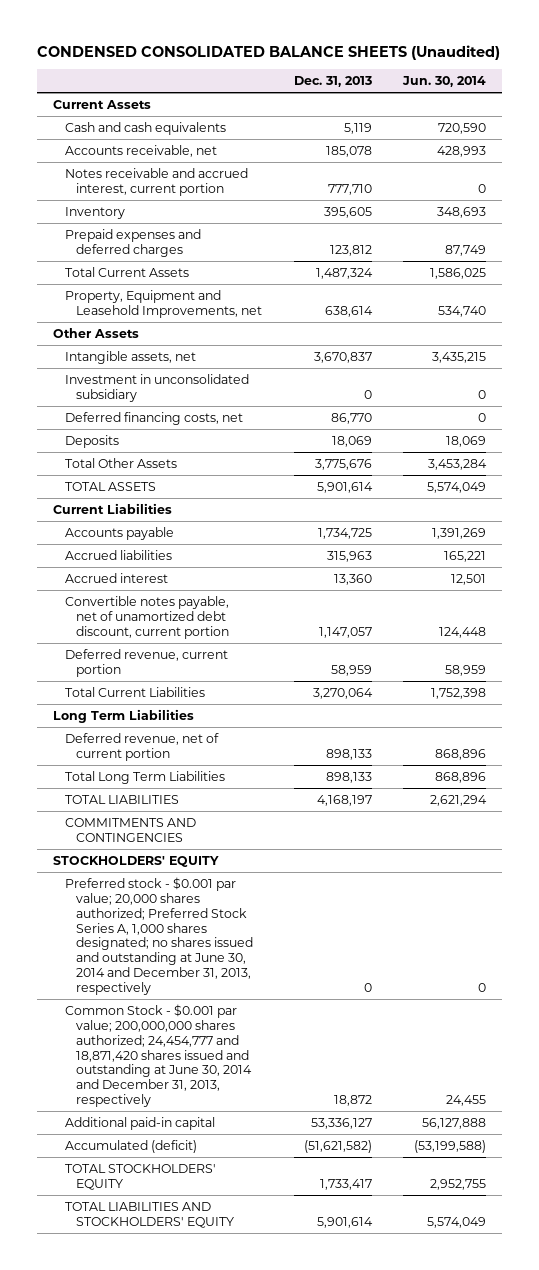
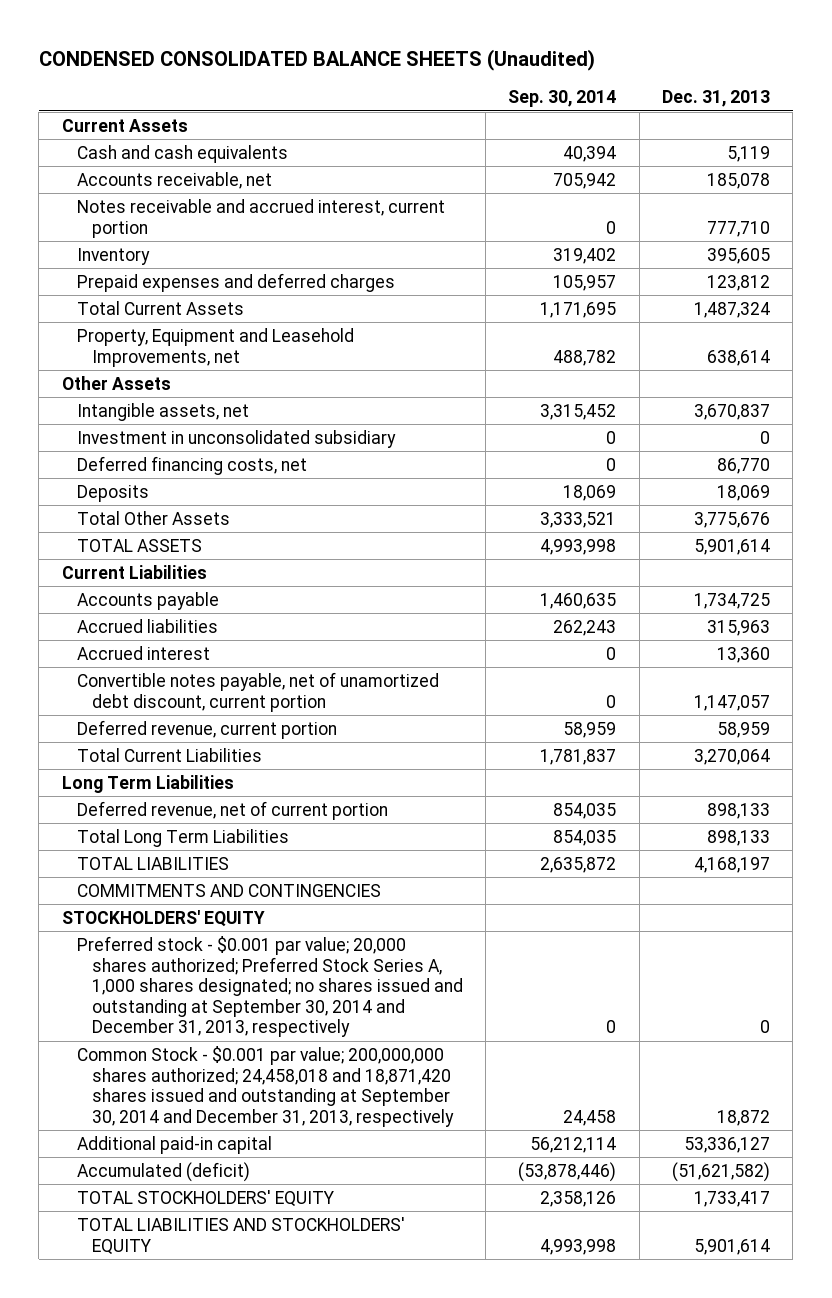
[402,76,487,88] Jun. 30, 2014 -> none
none -> [508,90,617,108] Sep. 30, 2014
[64,876,254,996] Preferred stock - $0.001 par value; 20,000 shares authorized; Preferred Stock Series A, 1,000 shares designated; no shares issued and outstanding at June 30, 2014 and December 31, 2013, respectively -> [76,935,463,1038] Preferred stock - $0.001 par value; 20,000 shares authorized; Preferred Stock Series A, 1,000 shares designated; no shares issued and outstanding at September 30, 2014 and December 31, 2013, respectively
[64,1003,253,1108] Common Stock - $0.001 par value; 200,000,000 shares authorized; 24,454,777 and 18,871,420 shares issued and outstanding at June 30, 2014 and December 31, 2013, respectively -> [76,1045,454,1127] Common Stock - $0.001 par value; 200,000,000 shares authorized; 24,458,018 and 18,871,420 shares issued and outstanding at September 30, 2014 and December 31, 2013, respectively

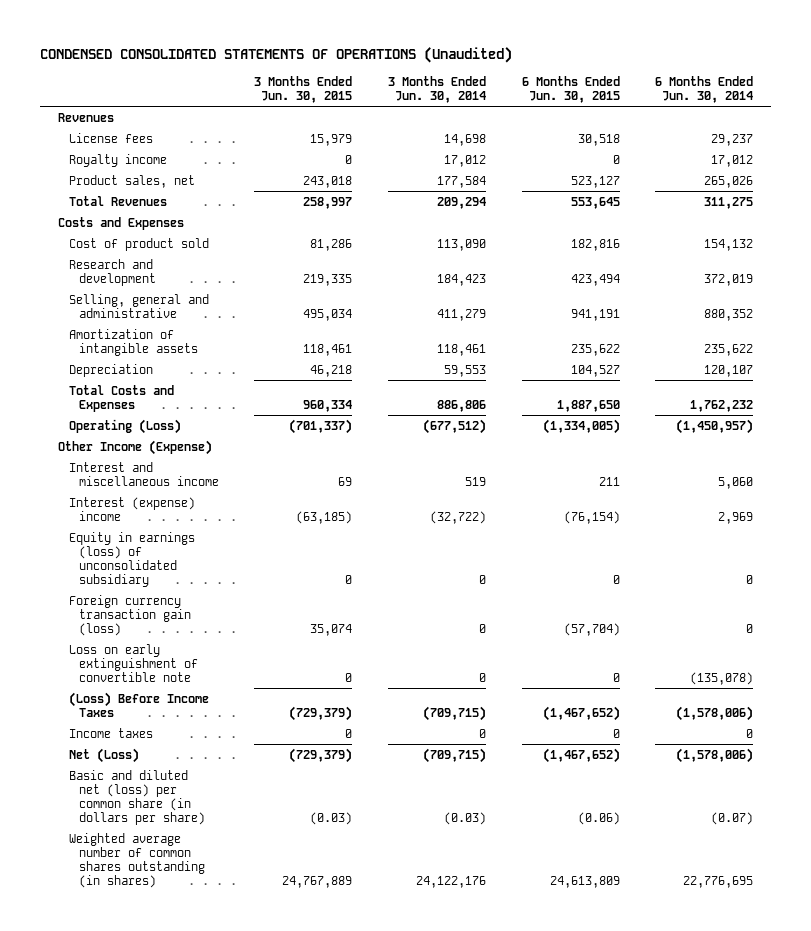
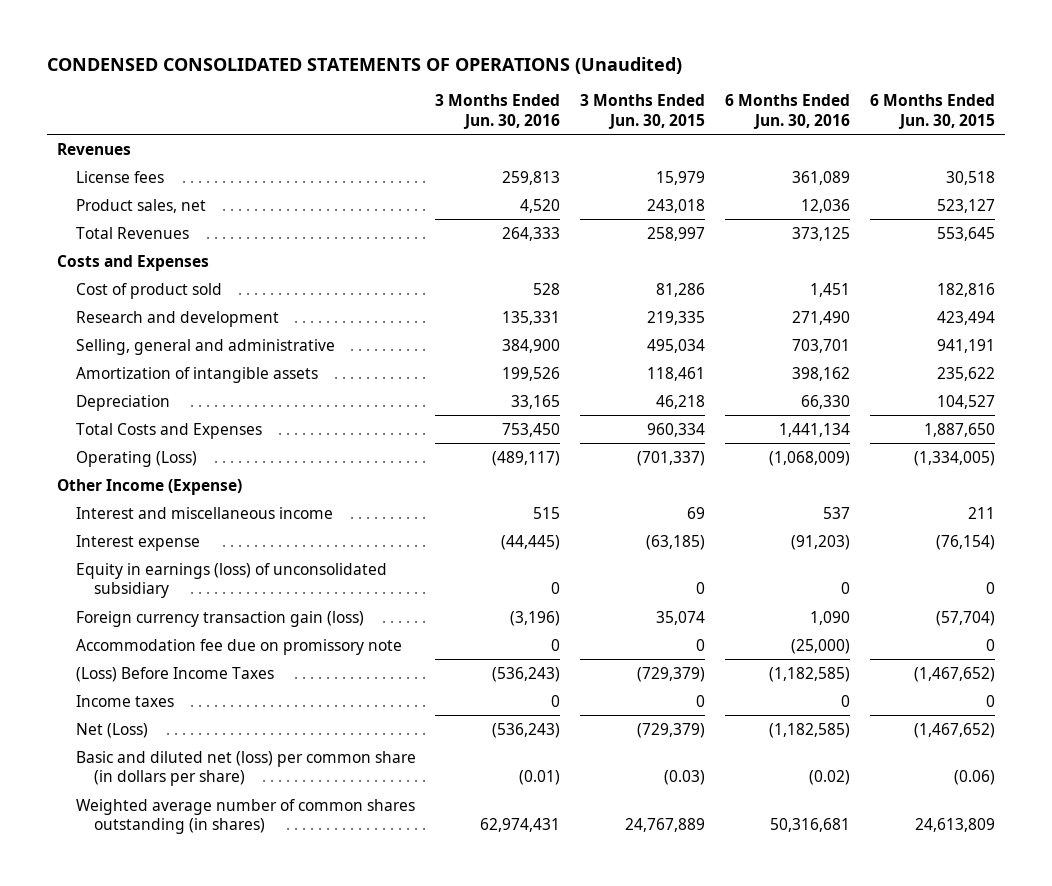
[388,75,487,103] 3 Months Ended Jun. 30, 2014 -> none
[655,75,754,103] 6 Months Ended Jun. 30, 2014 -> none
none -> [435,93,561,129] 3 Months Ended Jun. 30, 2016
none -> [725,93,851,129] 6 Months Ended Jun. 30, 2016
[68,153,167,167] Royalty income -> none
[68,496,195,521] Interest (expense) income -> [75,534,200,551] Interest expense
[68,643,198,682] Loss on early extinguishment of convertible note -> none
none -> [75,638,402,655] Accommodation fee due on promissory note

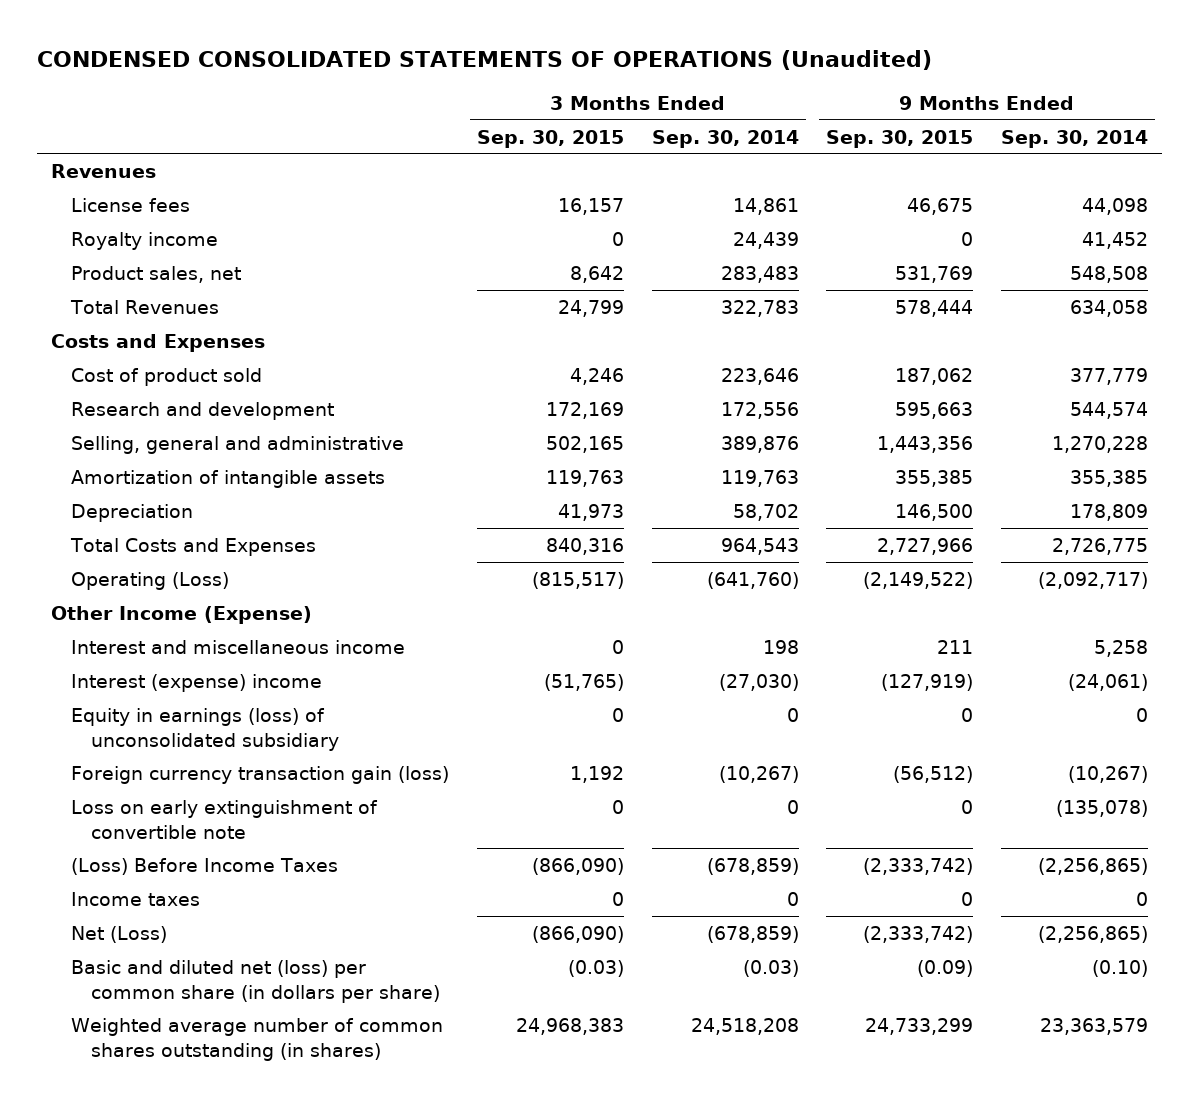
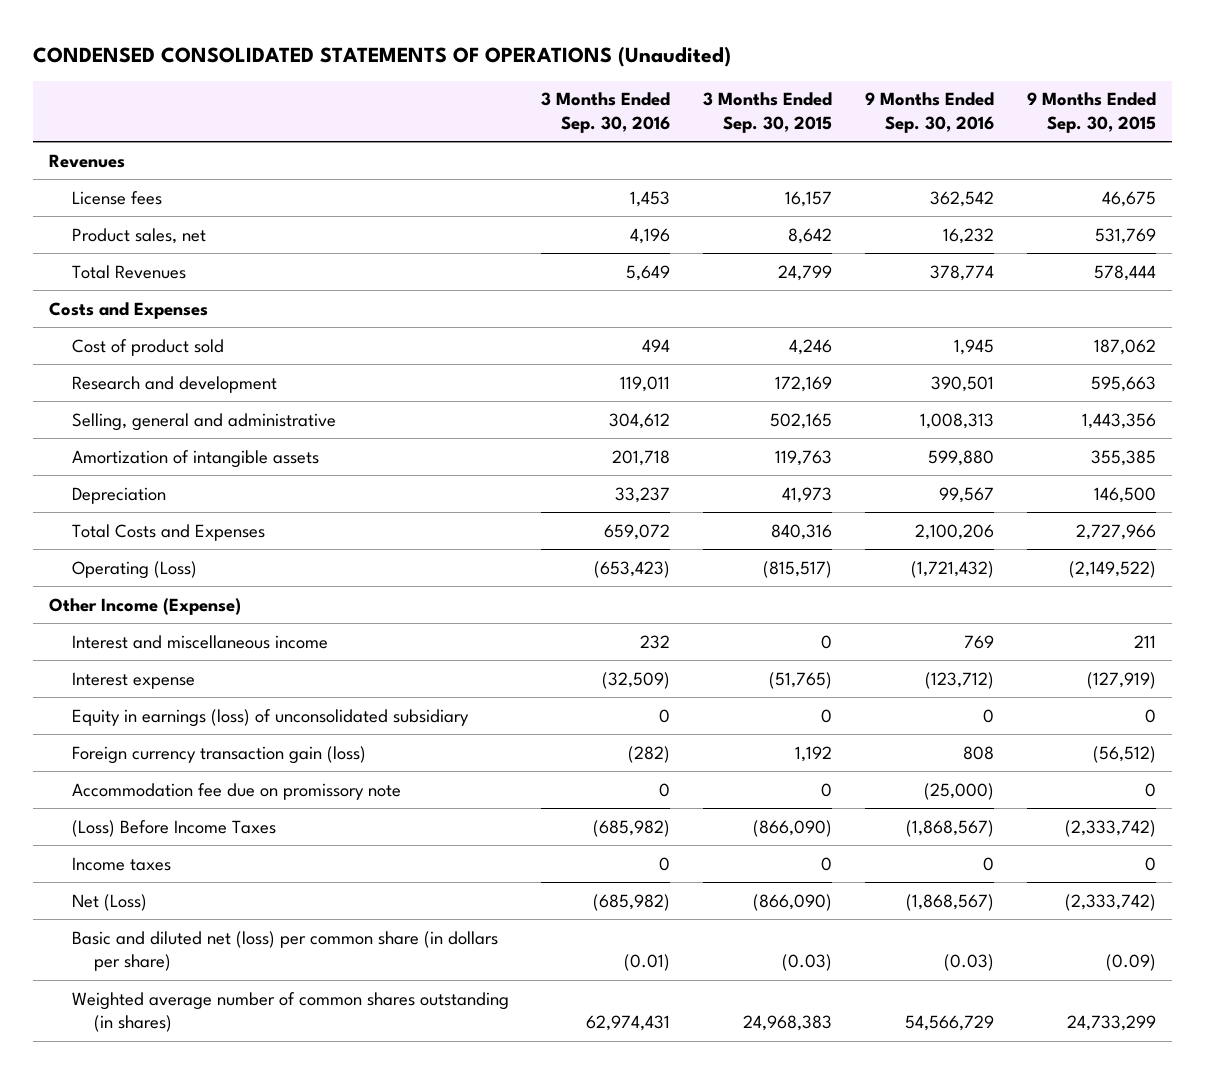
[651,129,799,148] Sep. 30, 2014 -> none
[1001,129,1149,148] Sep. 30, 2014 -> none
none -> [541,92,671,133] 3 Months Ended Sep. 30, 2016
none -> [864,92,994,133] 9 Months Ended Sep. 30, 2016
[71,231,219,250] Royalty income -> none
[71,673,323,692] Interest (expense) income -> [71,671,195,689] Interest expense
[71,799,379,839] Loss on early extinguishment of convertible note -> none
none -> [71,782,401,800] Accommodation fee due on promissory note

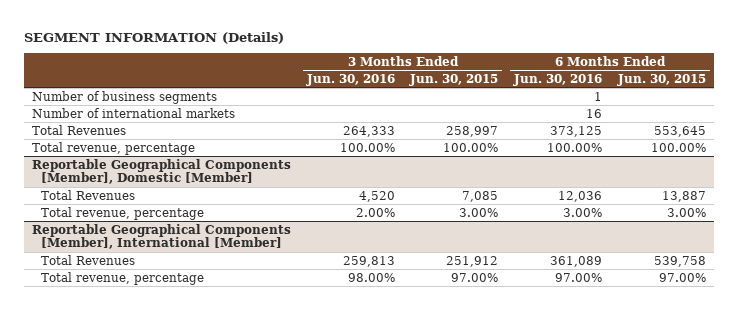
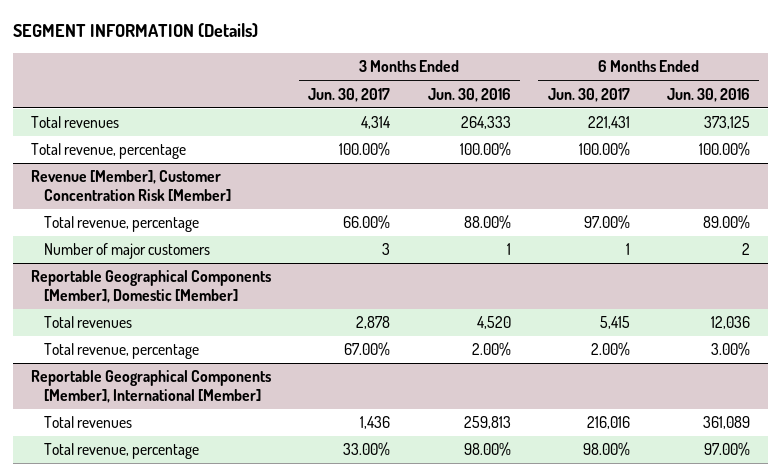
[409,73,499,86] Jun. 30, 2015 -> none
[617,73,707,86] Jun. 30, 2015 -> none
none -> [308,87,391,102] Jun. 30, 2017
none -> [547,87,630,102] Jun. 30, 2017
[31,90,217,104] Number of business segments -> none
[31,107,235,118] Number of international markets -> none
[31,124,126,135] Total Revenues -> [31,116,120,129] Total revenues
none -> [31,170,232,201] Revenue [Member], Customer Concentration Risk [Member]
none -> [44,216,200,233] Total revenue, percentage
none -> [44,243,211,260] Number of major customers
[41,189,136,200] Total Revenues -> [44,316,133,329] Total revenues
[41,254,136,265] Total Revenues -> [44,416,133,429] Total revenues

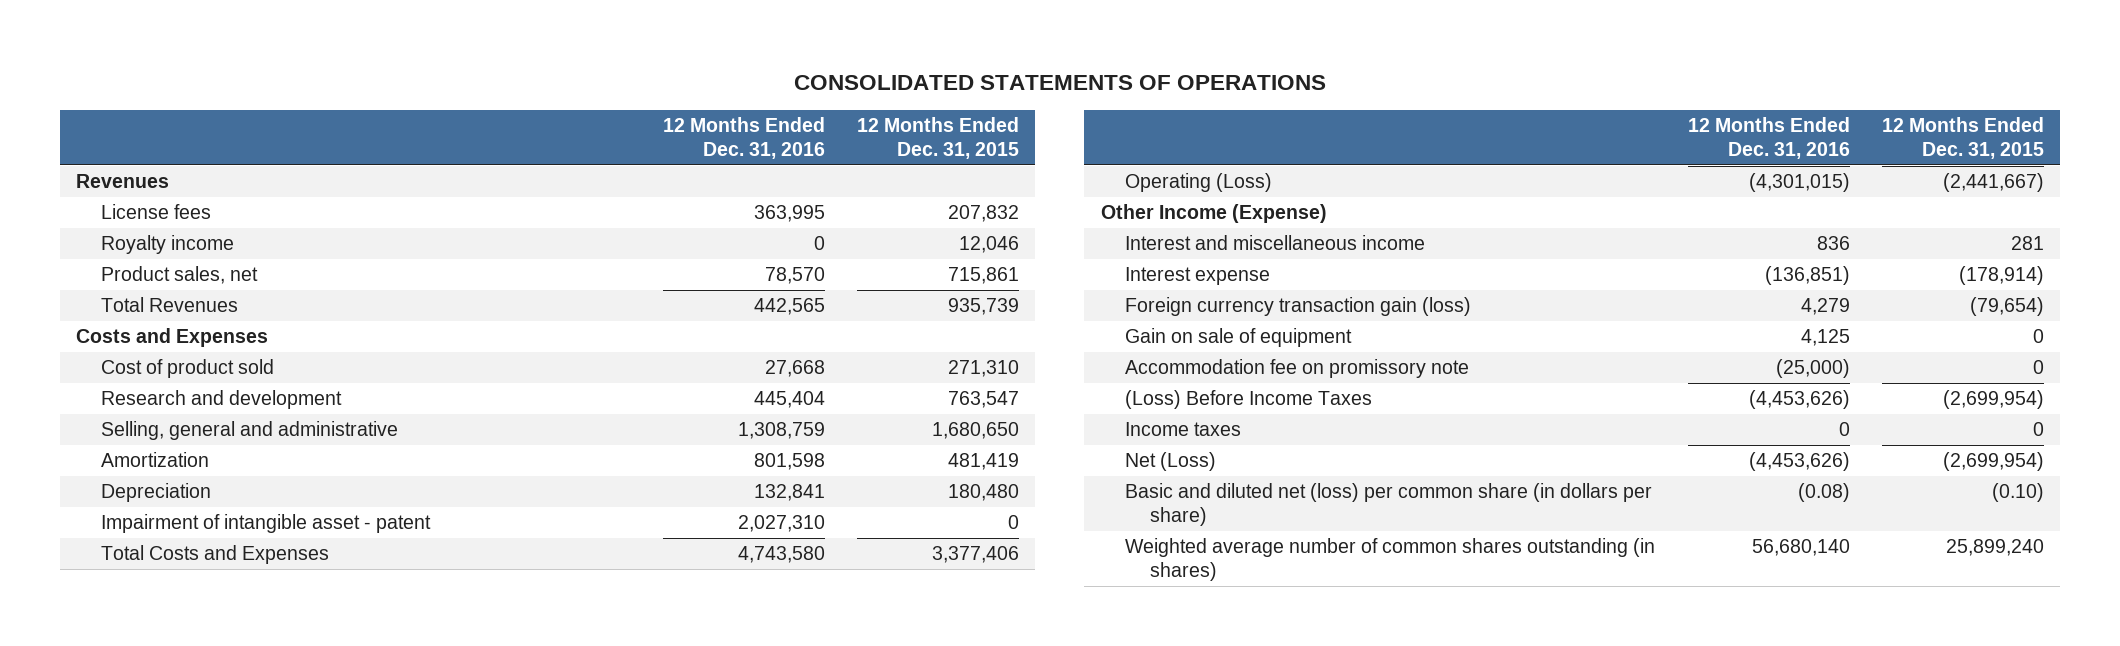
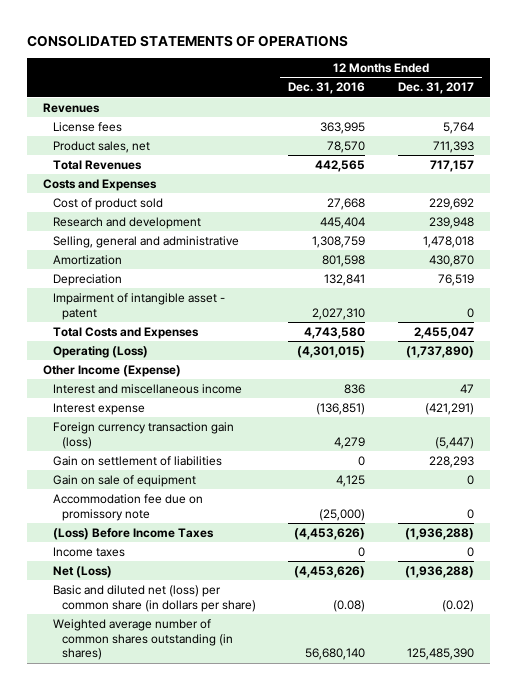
[857,117,1020,160] 12 Months Ended Dec. 31, 2015 -> none
none -> [397,82,474,95] Dec. 31, 2017
[100,235,234,255] Royalty income -> none
none -> [52,456,222,467] Gain on settlement of liabilities
[1125,359,1470,379] Accommodation fee on promissory note -> [52,494,203,521] Accommodation fee due on promissory note

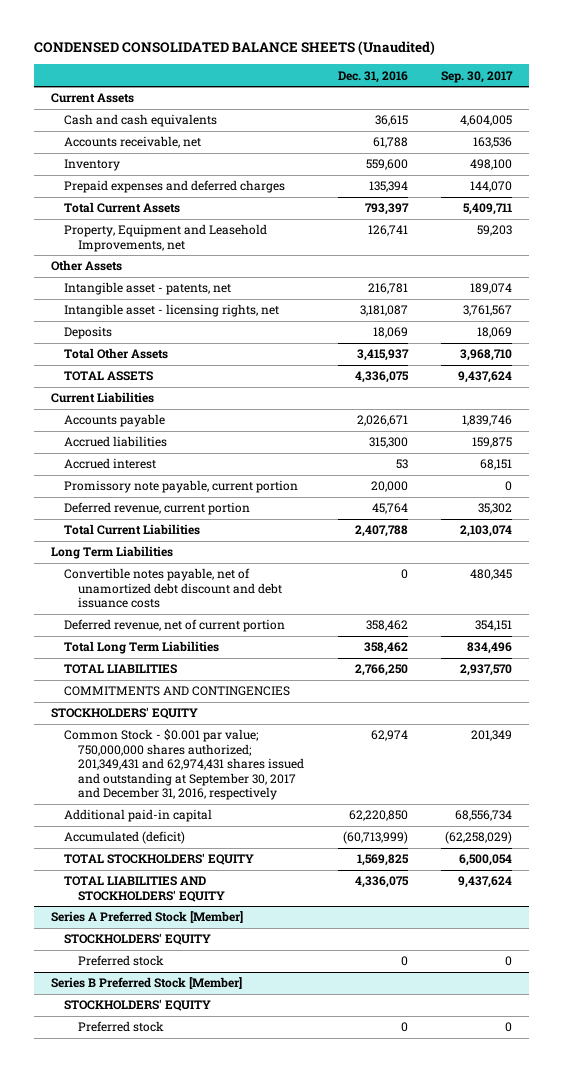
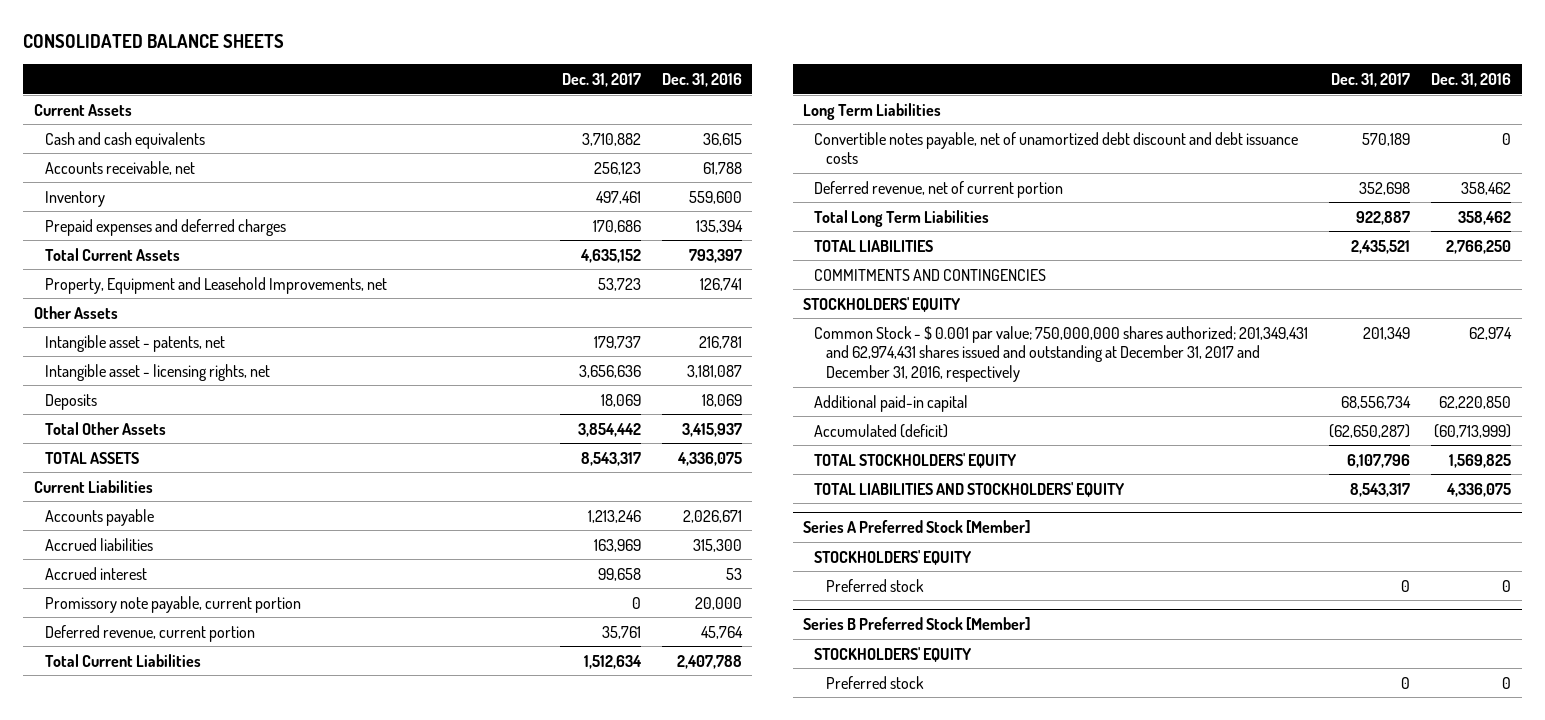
[33,41,435,56] CONDENSED CONSOLIDATED BALANCE SHEETS (Unaudited) -> [23,34,285,49] CONSOLIDATED BALANCE SHEETS
[441,70,514,83] Sep. 30, 2017 -> none
none -> [562,72,642,87] Dec. 31, 2017
[64,729,305,801] Common Stock - $0.001 par value; 750,000,000 shares authorized; 201,349,431 and 62,974,431 shares issued and outstanding at September 30, 2017 and December 31, 2016, respectively -> [814,325,1309,382] Common Stock - $ 0.001 par value; 750,000,000 shares authorized; 201,349,431 and 62,974,431 shares issued and outstanding at December 31, 2017 and December 31, 2016, respectively

